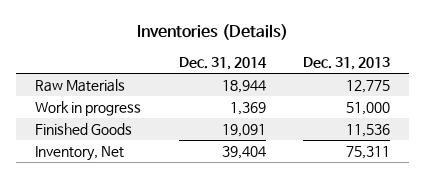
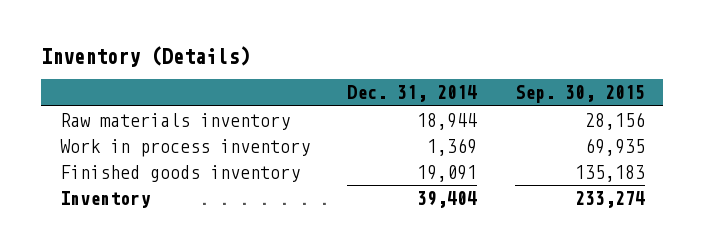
[136,24,288,41] Inventories (Details) -> [41,46,251,68] Inventory (Details)
[303,56,391,70] Dec. 31, 2013 -> none
none -> [514,85,645,104] Sep. 30, 2015
[34,79,125,93] Raw Materials -> [59,113,290,131] Raw materials inventory
[34,101,141,117] Work in progress -> [59,139,310,158] Work in process inventory
[34,123,132,136] Finished Goods -> [59,165,300,183] Finished goods inventory
[34,146,124,162] Inventory, Net -> [59,191,151,209] Inventory

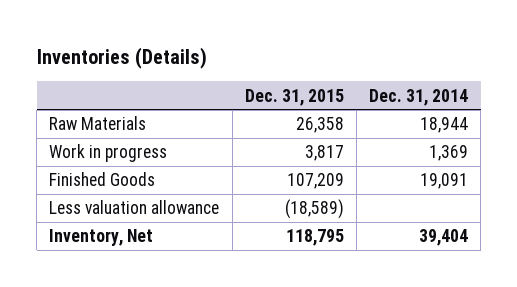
[41,46,251,68] Inventory (Details) -> [36,47,207,70] Inventories (Details)
[514,85,645,104] Sep. 30, 2015 -> none
none -> [244,88,344,106] Dec. 31, 2015
[59,113,290,131] Raw materials inventory -> [49,116,147,131] Raw Materials
[59,139,310,158] Work in process inventory -> [49,144,168,163] Work in progress
[59,165,300,183] Finished goods inventory -> [49,172,156,187] Finished Goods
none -> [49,200,220,215] Less valuation allowance
[59,191,151,209] Inventory -> [49,229,154,247] Inventory, Net

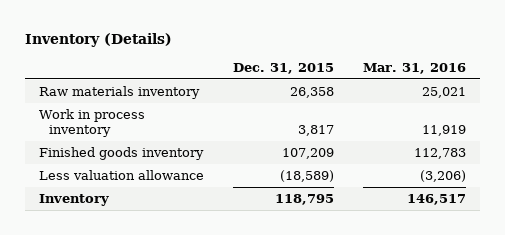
[36,47,207,70] Inventories (Details) -> [24,32,172,47] Inventory (Details)
[368,88,468,106] Dec. 31, 2014 -> none
none -> [362,63,466,75] Mar. 31, 2016
[49,116,147,131] Raw Materials -> [39,85,201,99] Raw materials inventory
[49,144,168,163] Work in progress -> [39,108,146,138] Work in process inventory
[49,172,156,187] Finished Goods -> [39,146,205,160] Finished goods inventory
[49,229,154,247] Inventory, Net -> [39,193,110,206] Inventory

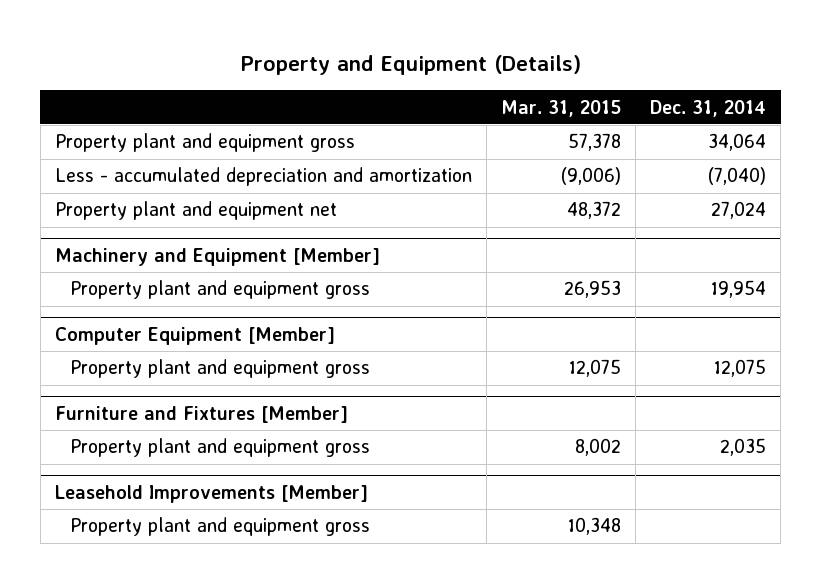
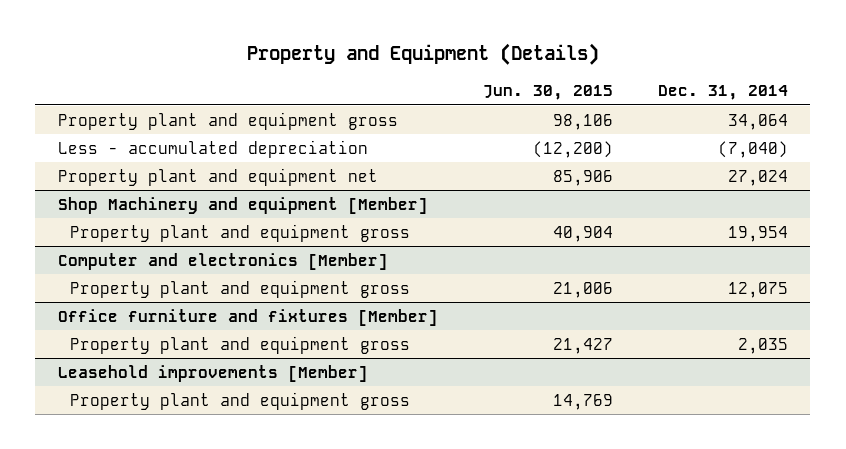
[501,99,622,117] Mar. 31, 2015 -> none
none -> [482,84,613,100] Jun. 30, 2015
[55,167,473,187] Less - accumulated depreciation and amortization -> [57,139,368,158] Less - accumulated depreciation
[55,247,381,266] Machinery and Equipment [Member] -> [57,196,428,214] Shop Machinery and equipment [Member]
[55,326,336,345] Computer Equipment [Member] -> [57,252,388,270] Computer and electronics [Member]
[55,405,349,423] Furniture and Fixtures [Member] -> [57,308,438,326] Office furniture and fixtures [Member]
[55,484,369,503] Leasehold Improvements [Member] -> [57,364,368,382] Leasehold improvements [Member]

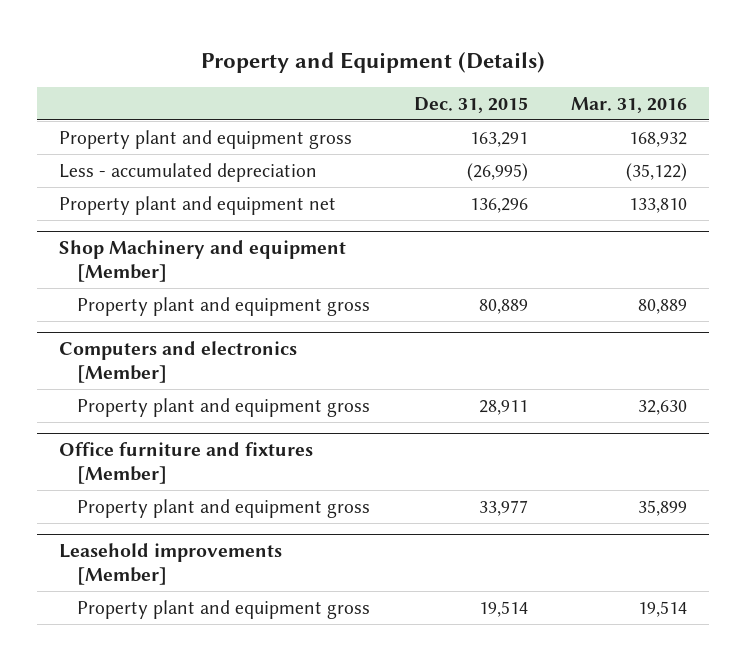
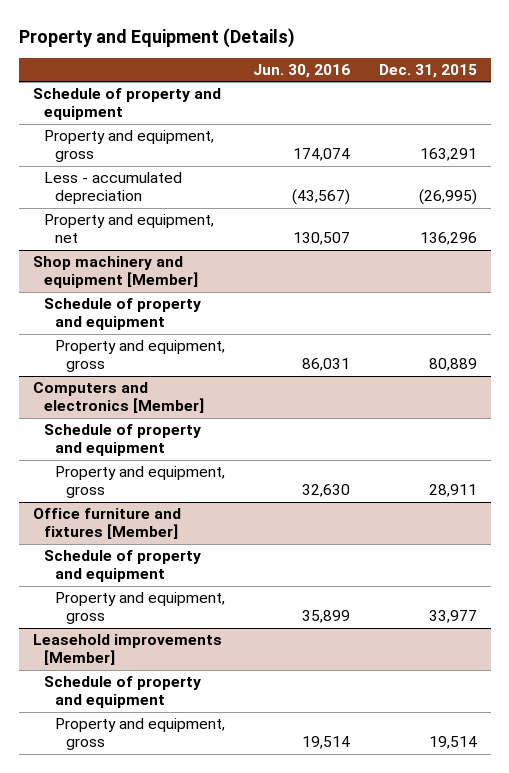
[570,96,687,113] Mar. 31, 2016 -> none
none -> [253,64,351,79] Jun. 30, 2016
none -> [32,88,221,121] Schedule of property and equipment
[59,129,353,149] Property plant and equipment gross -> [44,130,215,163] Property and equipment, gross
[59,195,337,215] Property plant and equipment net -> [44,214,215,244] Property and equipment, net
[59,240,347,282] Shop Machinery and equipment [Member] -> [32,256,199,289] Shop machinery and equipment [Member]
none -> [44,298,202,331] Schedule of property and equipment
[77,296,371,316] Property plant and equipment gross -> [55,340,226,373] Property and equipment, gross
none -> [44,424,202,457] Schedule of property and equipment
[77,397,371,417] Property plant and equipment gross -> [55,466,226,499] Property and equipment, gross
none -> [44,550,202,583] Schedule of property and equipment
[77,498,371,518] Property plant and equipment gross -> [55,592,226,625] Property and equipment, gross
none -> [44,676,202,709] Schedule of property and equipment
[77,599,371,619] Property plant and equipment gross -> [55,718,226,751] Property and equipment, gross

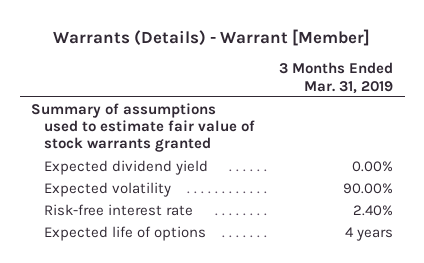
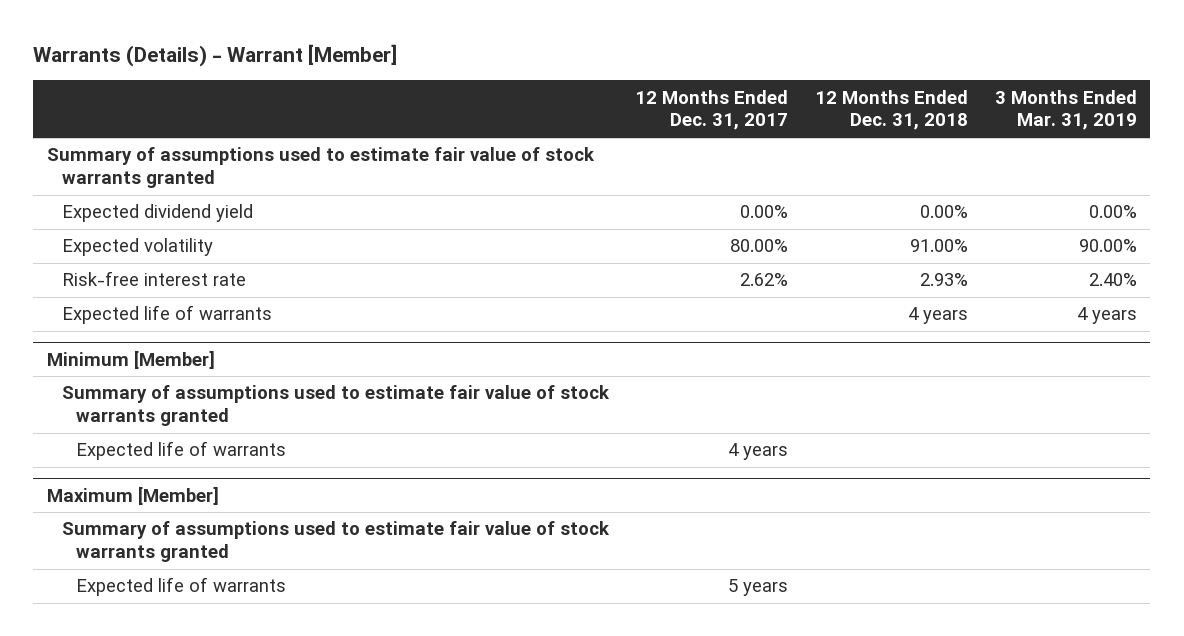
none -> [635,89,789,131] 12 Months Ended Dec. 31, 2017
none -> [815,89,969,131] 12 Months Ended Dec. 31, 2018
[44,225,207,241] Expected life of options -> [61,305,272,325] Expected life of warrants
none -> [46,349,215,369] Minimum [Member]
none -> [61,385,610,427] Summary of assumptions used to estimate fair value of stock warrants granted
none -> [76,441,287,461] Expected life of warrants
none -> [46,485,219,505] Maximum [Member]
none -> [61,521,610,563] Summary of assumptions used to estimate fair value of stock warrants granted
none -> [76,577,287,597] Expected life of warrants

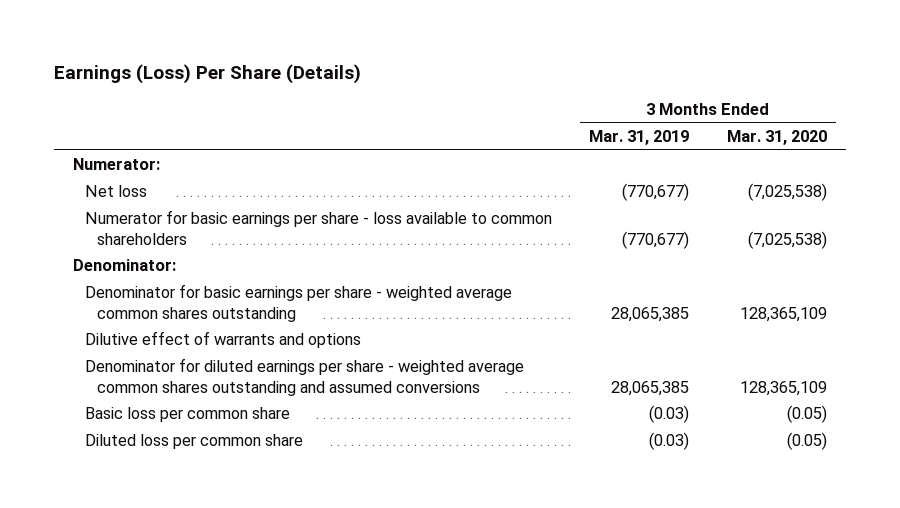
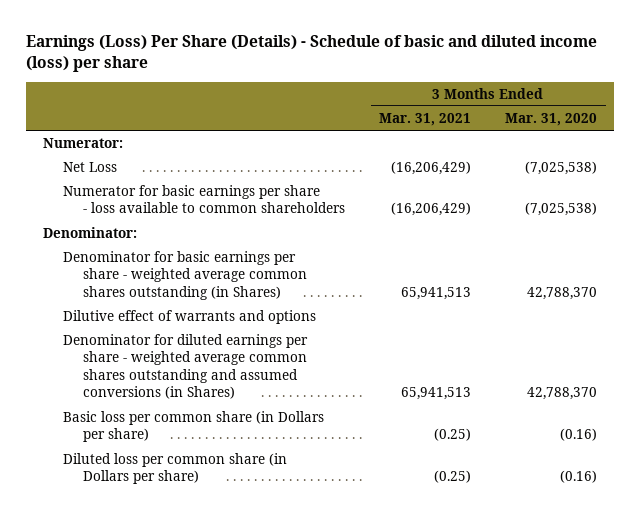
[53,64,361,85] Earnings (Loss) Per Share (Details) -> [25,34,597,73] Earnings (Loss) Per Share (Details) - Schedule of basic and diluted income (loss) per share
[589,130,690,146] Mar. 31, 2019 -> none
none -> [379,112,472,126] Mar. 31, 2021
[84,185,147,198] Net loss -> [62,161,117,172] Net Loss
[84,284,512,322] Denominator for basic earnings per share - weighted average common shares outstanding -> [62,250,307,300] Denominator for basic earnings per share - weighted average common shares outstanding (in Shares)
[739,306,827,322] 128,365,109 -> [527,286,598,300] 42,788,370
[84,358,524,396] Denominator for diluted earnings per share - weighted average common shares outstanding and assumed conversions -> [62,333,308,400] Denominator for diluted earnings per share - weighted average common shares outstanding and assumed conversions (in Shares)
[739,380,827,396] 128,365,109 -> [527,387,598,401] 42,788,370
[84,407,290,423] Basic loss per common share -> [62,410,324,443] Basic loss per common share (in Dollars per share)
[786,405,827,424] (0.05) -> [560,428,598,442] (0.16)
[84,434,303,450] Diluted loss per common share -> [62,452,287,485] Diluted loss per common share (in Dollars per share)
[786,432,827,451] (0.05) -> [560,470,598,484] (0.16)

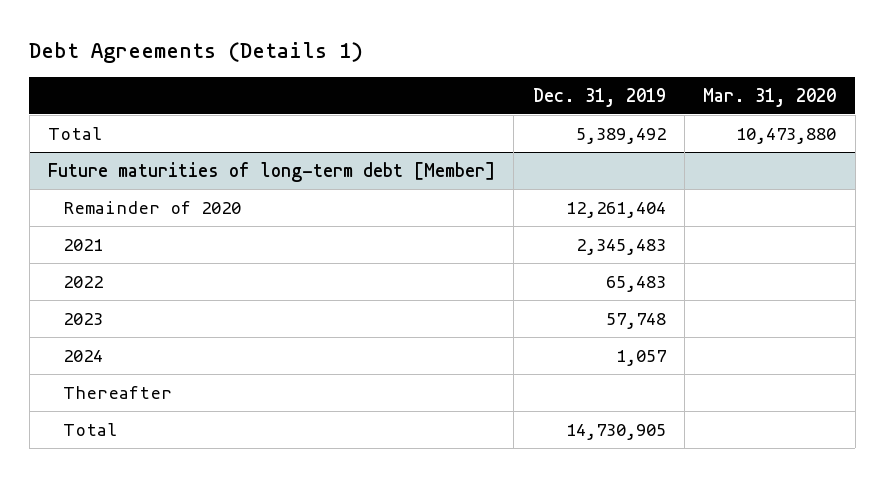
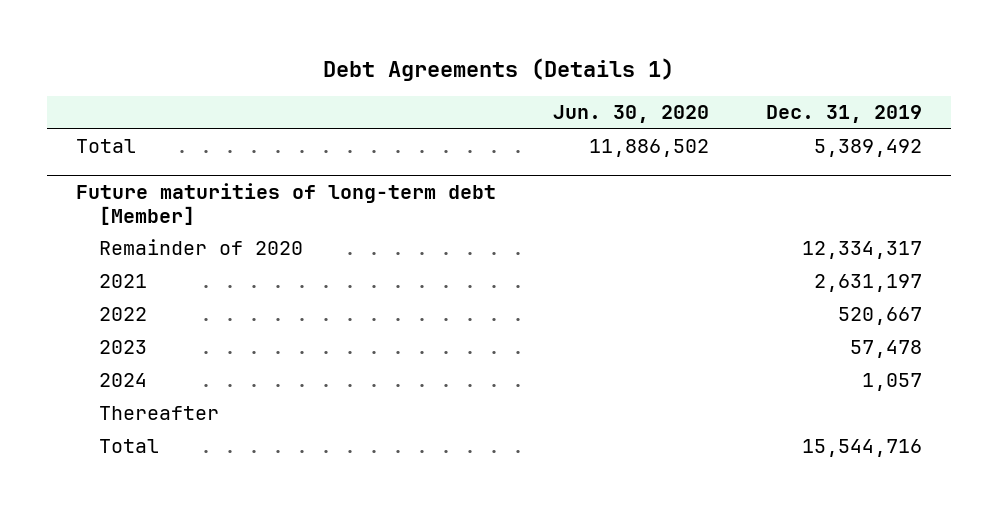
[703,87,837,107] Mar. 31, 2020 -> none
none -> [553,105,710,124] Jun. 30, 2020
[565,201,666,218] 12,261,404 -> [802,241,923,260] 12,334,317
[575,238,666,255] 2,345,483 -> [814,274,923,293] 2,631,197
[605,275,666,292] 65,483 -> [838,307,923,326] 520,667
[605,312,666,329] 57,748 -> [850,340,923,359] 57,478
[565,423,666,440] 14,730,905 -> [802,439,923,458] 15,544,716

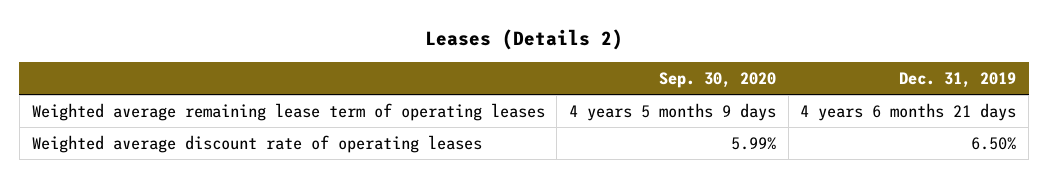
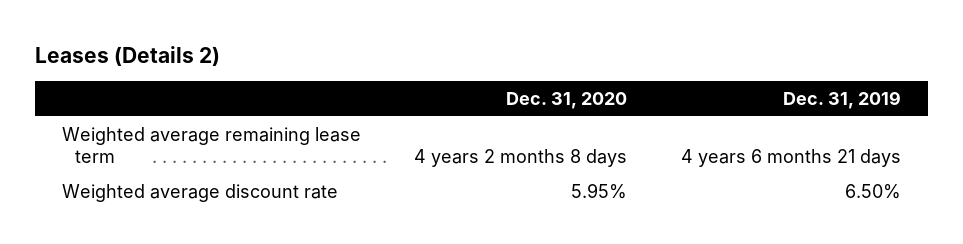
[659,71,777,88] Sep. 30, 2020 -> none
none -> [506,92,628,110] Dec. 31, 2020
[31,102,545,121] Weighted average remaining lease term of operating leases -> [61,126,361,164] Weighted average remaining lease term
[31,134,482,153] Weighted average discount rate of operating leases -> [61,183,338,202] Weighted average discount rate

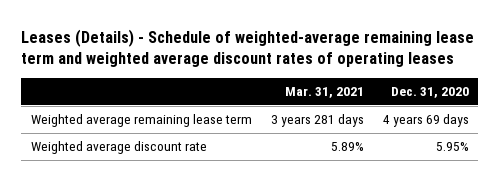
[34,46,220,67] Leases (Details 2) -> [21,28,475,67] Leases (Details) - Schedule of weighted-average remaining lease term and weighted average discount rates of operating leases
[782,91,901,110] Dec. 31, 2019 -> none
none -> [284,86,364,98] Mar. 31, 2021
[414,149,628,168] 4 years 2 months 8 days -> [382,114,469,128] 4 years 69 days

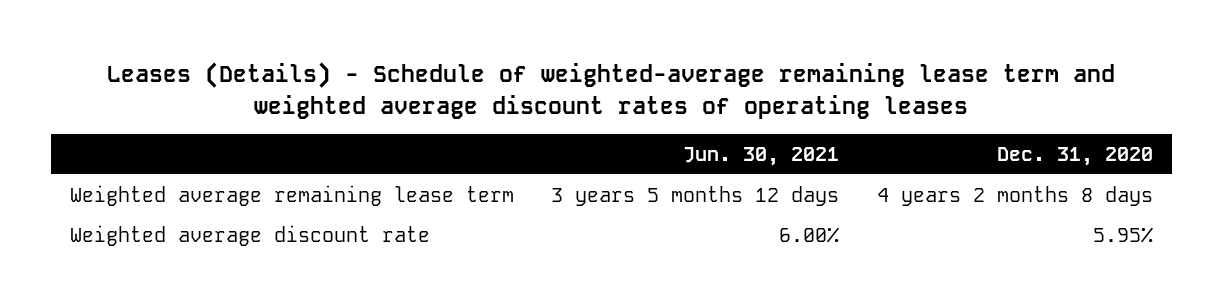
[284,86,364,98] Mar. 31, 2021 -> none
none -> [683,146,840,166] Jun. 30, 2021
[382,114,469,128] 4 years 69 days -> [877,186,1154,207] 4 years 2 months 8 days

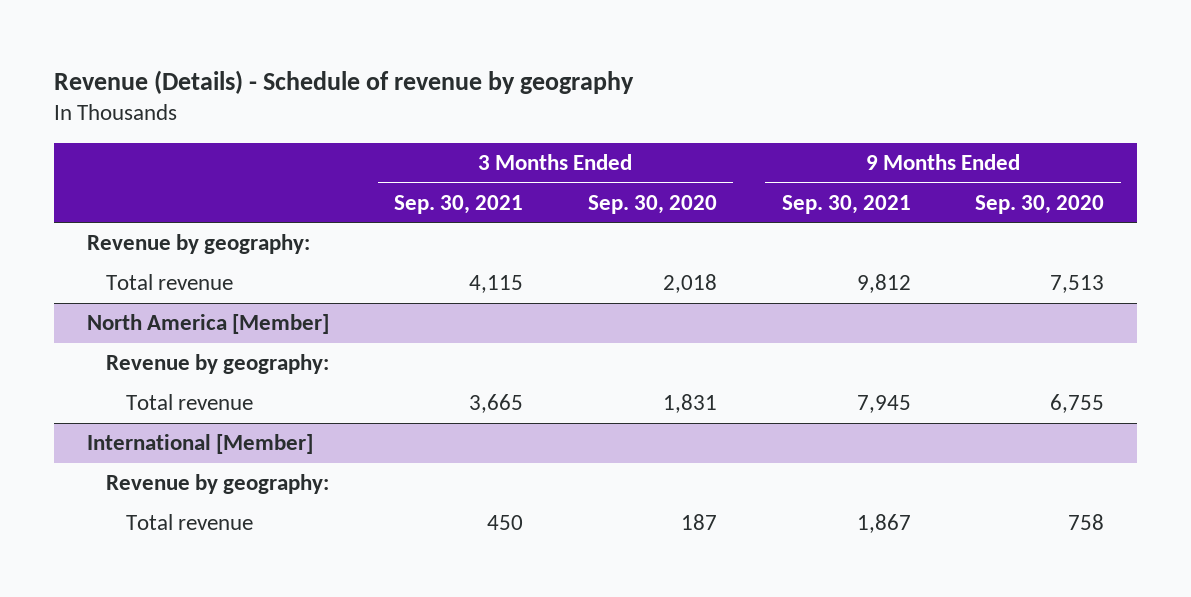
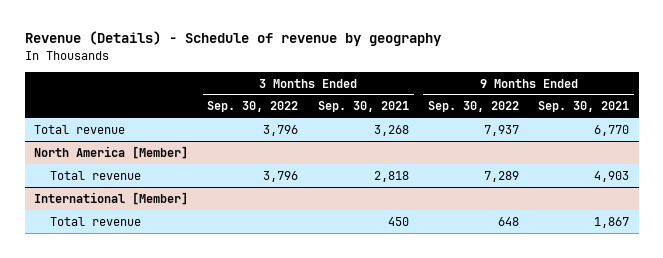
[587,194,717,214] Sep. 30, 2020 -> none
[975,194,1105,214] Sep. 30, 2020 -> none
none -> [207,101,299,113] Sep. 30, 2022
none -> [427,101,519,113] Sep. 30, 2022
[86,234,310,255] Revenue by geography: -> none
[469,275,524,294] 4,115 -> [373,124,409,136] 3,268
[856,274,911,294] 9,812 -> [594,124,630,136] 6,770
[106,354,330,375] Revenue by geography: -> none
[469,394,524,414] 3,665 -> [373,170,409,182] 2,818
[856,395,911,414] 7,945 -> [594,170,630,182] 4,903
[106,474,330,495] Revenue by geography: -> none

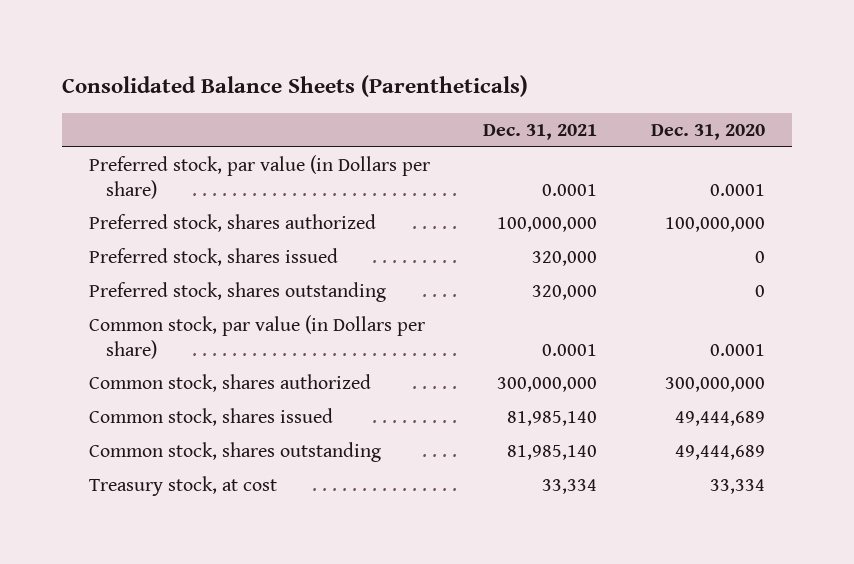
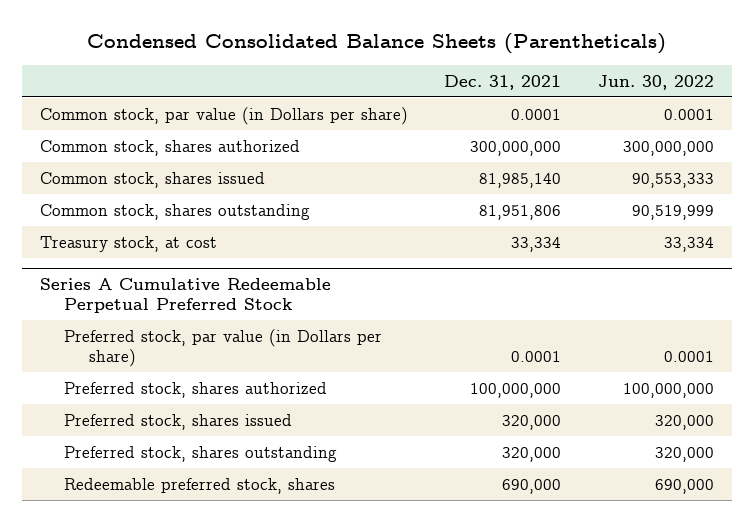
[61,74,528,97] Consolidated Balance Sheets (Parentheticals) -> [86,33,666,55] Condensed Consolidated Balance Sheets (Parentheticals)
[651,124,766,141] Dec. 31, 2020 -> none
none -> [597,74,714,90] Jun. 30, 2022
[88,155,430,199] Preferred stock, par value (in Dollars per share) -> none
[88,214,376,233] Preferred stock, shares authorized -> none
[88,248,338,267] Preferred stock, shares issued -> none
[88,282,386,303] Preferred stock, shares outstanding -> none
[507,445,598,461] 81,985,140 -> [479,204,562,220] 81,951,806
none -> [40,277,332,313] Series A Cumulative Redeemable Perpetual Preferred Stock
none -> [64,328,383,367] Preferred stock, par value (in Dollars per share)
none -> [64,381,328,398] Preferred stock, shares authorized
none -> [64,413,293,430] Preferred stock, shares issued
none -> [64,445,338,462] Preferred stock, shares outstanding
none -> [64,477,336,494] Redeemable preferred stock, shares

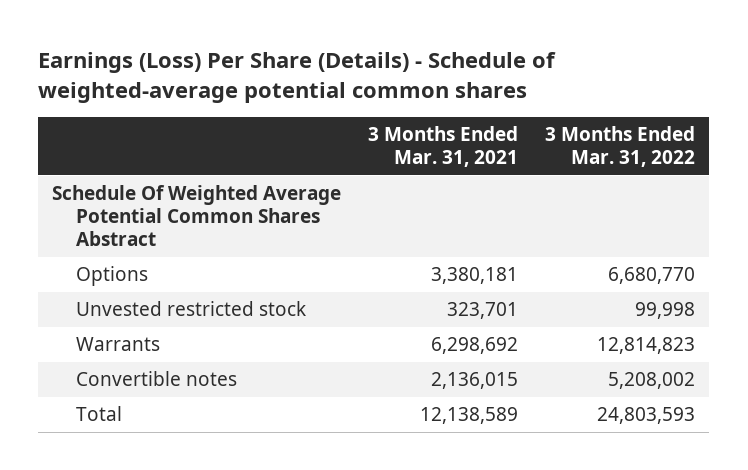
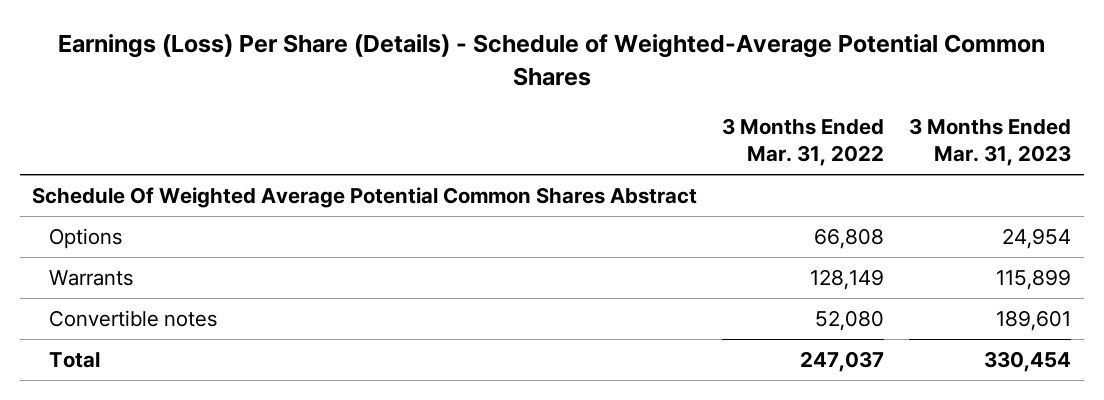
[38,52,557,103] Earnings (Loss) Per Share (Details) - Schedule of weighted-average potential common shares -> [57,34,1045,87] Earnings (Loss) Per Share (Details) - Schedule of Weighted-Average Potential Common Shares
[368,126,519,167] 3 Months Ended Mar. 31, 2021 -> none
none -> [909,118,1072,167] 3 Months Ended Mar. 31, 2023
[75,301,306,317] Unvested restricted stock -> none
[608,267,696,285] 6,680,770 -> [814,227,885,249] 66,808
[597,337,696,355] 12,814,823 -> [810,268,885,290] 128,149
[608,372,696,390] 5,208,002 -> [815,309,885,331] 52,080
[597,407,696,425] 24,803,593 -> [800,350,885,372] 247,037

